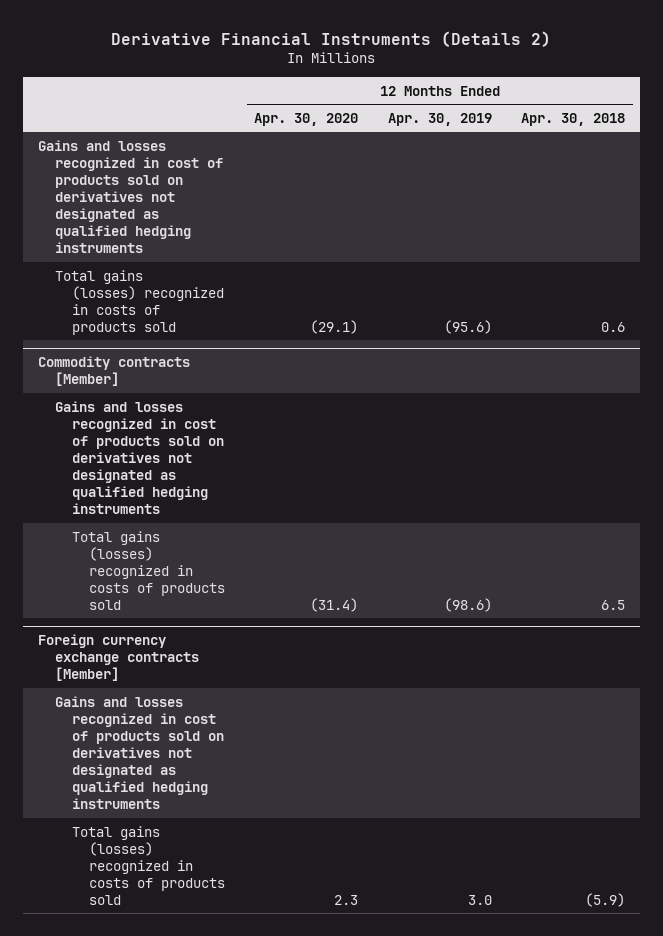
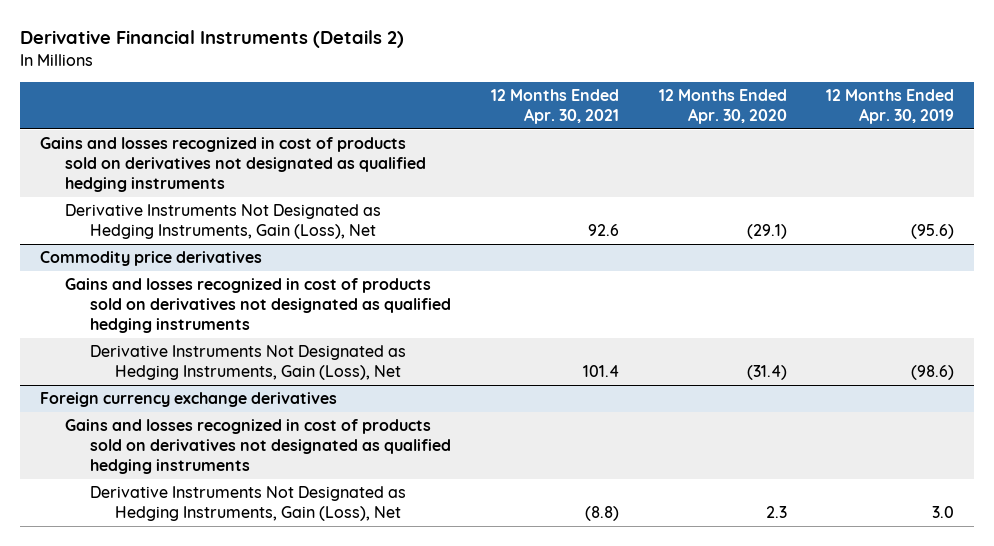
[521,112,626,126] Apr. 30, 2018 -> none
none -> [490,89,619,124] 12 Months Ended Apr. 30, 2021
[54,269,224,335] Total gains (losses) recognized in costs of products sold -> [64,204,381,240] Derivative Instruments Not Designated as Hedging Instruments, Gain (Loss), Net
[37,356,190,387] Commodity contracts [Member] -> [39,251,262,267] Commodity price derivatives
[71,530,226,611] Total gains (losses) recognized in costs of products sold -> [90,345,407,381] Derivative Instruments Not Designated as Hedging Instruments, Gain (Loss), Net
[37,634,199,682] Foreign currency exchange contracts [Member] -> [39,392,337,408] Foreign currency exchange derivatives
[71,825,226,906] Total gains (losses) recognized in costs of products sold -> [90,486,407,522] Derivative Instruments Not Designated as Hedging Instruments, Gain (Loss), Net

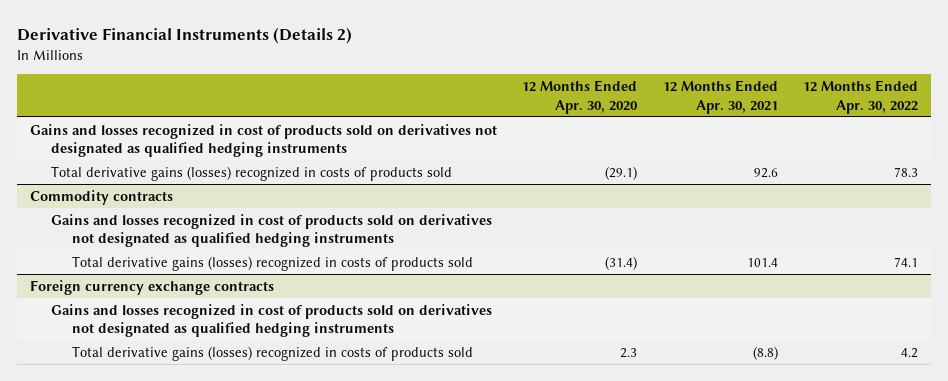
[826,89,955,124] 12 Months Ended Apr. 30, 2019 -> none
none -> [803,80,919,114] 12 Months Ended Apr. 30, 2022
[64,204,381,240] Derivative Instruments Not Designated as Hedging Instruments, Gain (Loss), Net -> [51,165,453,181] Total derivative gains (losses) recognized in costs of products sold
[39,251,262,267] Commodity price derivatives -> [29,189,173,205] Commodity contracts
[90,345,407,381] Derivative Instruments Not Designated as Hedging Instruments, Gain (Loss), Net -> [72,255,474,271] Total derivative gains (losses) recognized in costs of products sold
[39,392,337,408] Foreign currency exchange derivatives -> [29,279,274,295] Foreign currency exchange contracts
[90,486,407,522] Derivative Instruments Not Designated as Hedging Instruments, Gain (Loss), Net -> [72,345,474,361] Total derivative gains (losses) recognized in costs of products sold

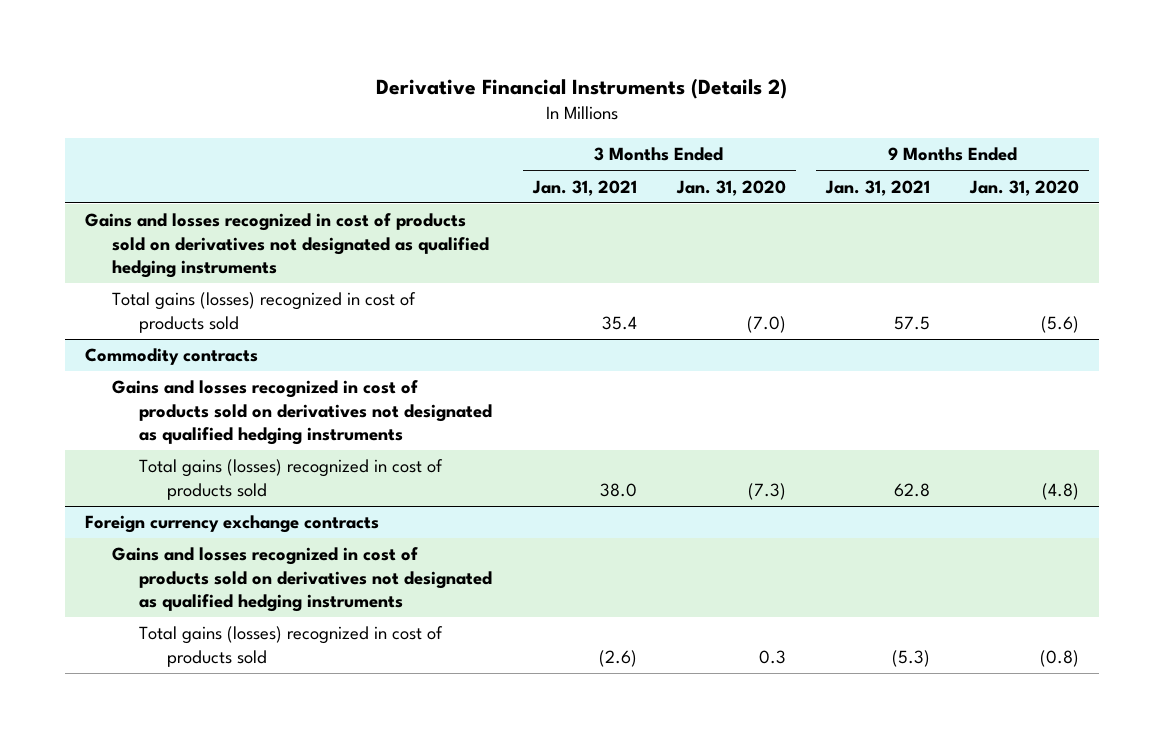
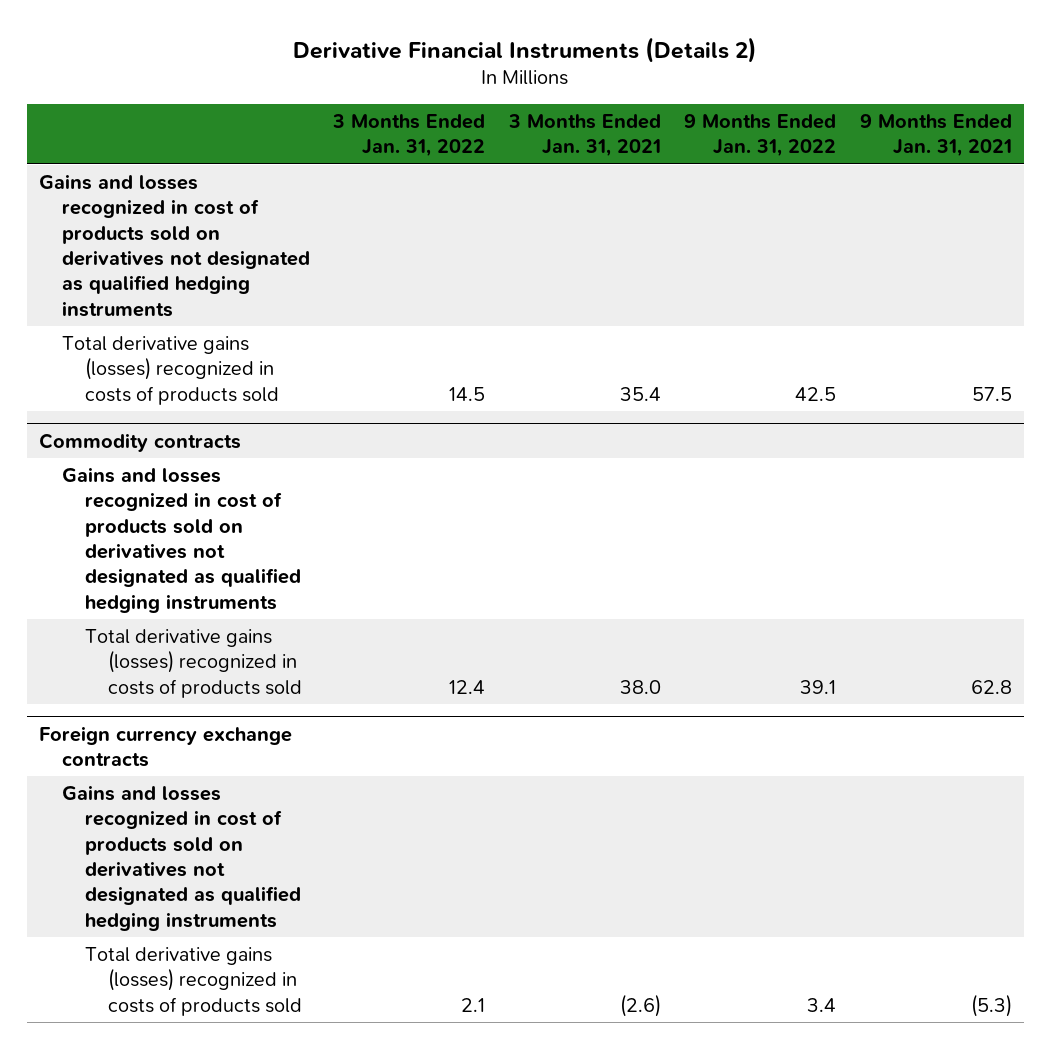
[675,179,786,196] Jan. 31, 2020 -> none
[969,179,1080,196] Jan. 31, 2020 -> none
none -> [332,114,486,158] 3 Months Ended Jan. 31, 2022
none -> [684,114,837,158] 9 Months Ended Jan. 31, 2022
[112,292,417,333] Total gains (losses) recognized in cost of products sold -> [61,335,279,405] Total derivative gains (losses) recognized in costs of products sold
[139,459,444,500] Total gains (losses) recognized in cost of products sold -> [84,628,302,698] Total derivative gains (losses) recognized in costs of products sold
[139,626,444,667] Total gains (losses) recognized in cost of products sold -> [84,946,302,1016] Total derivative gains (losses) recognized in costs of products sold

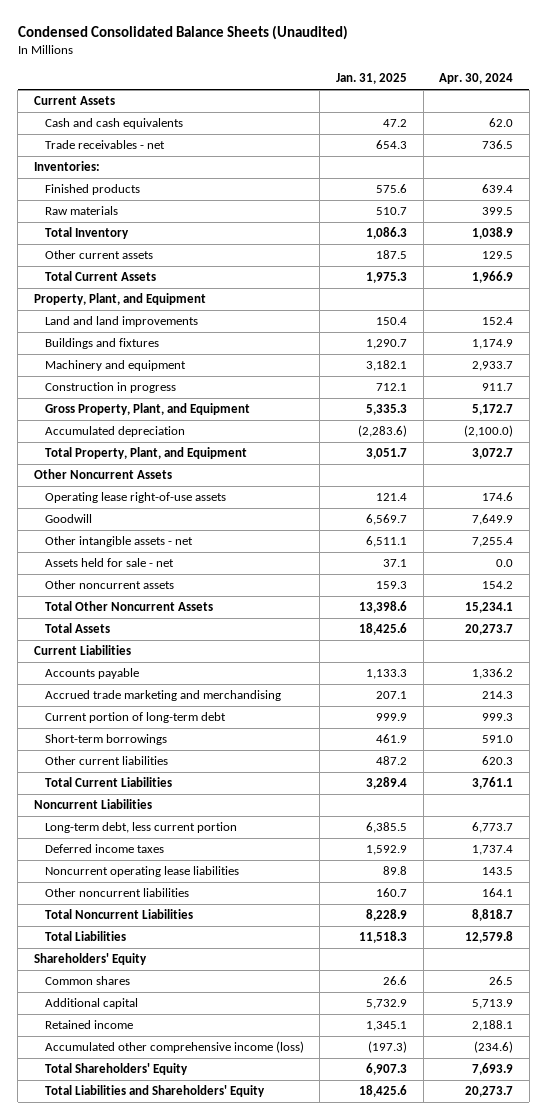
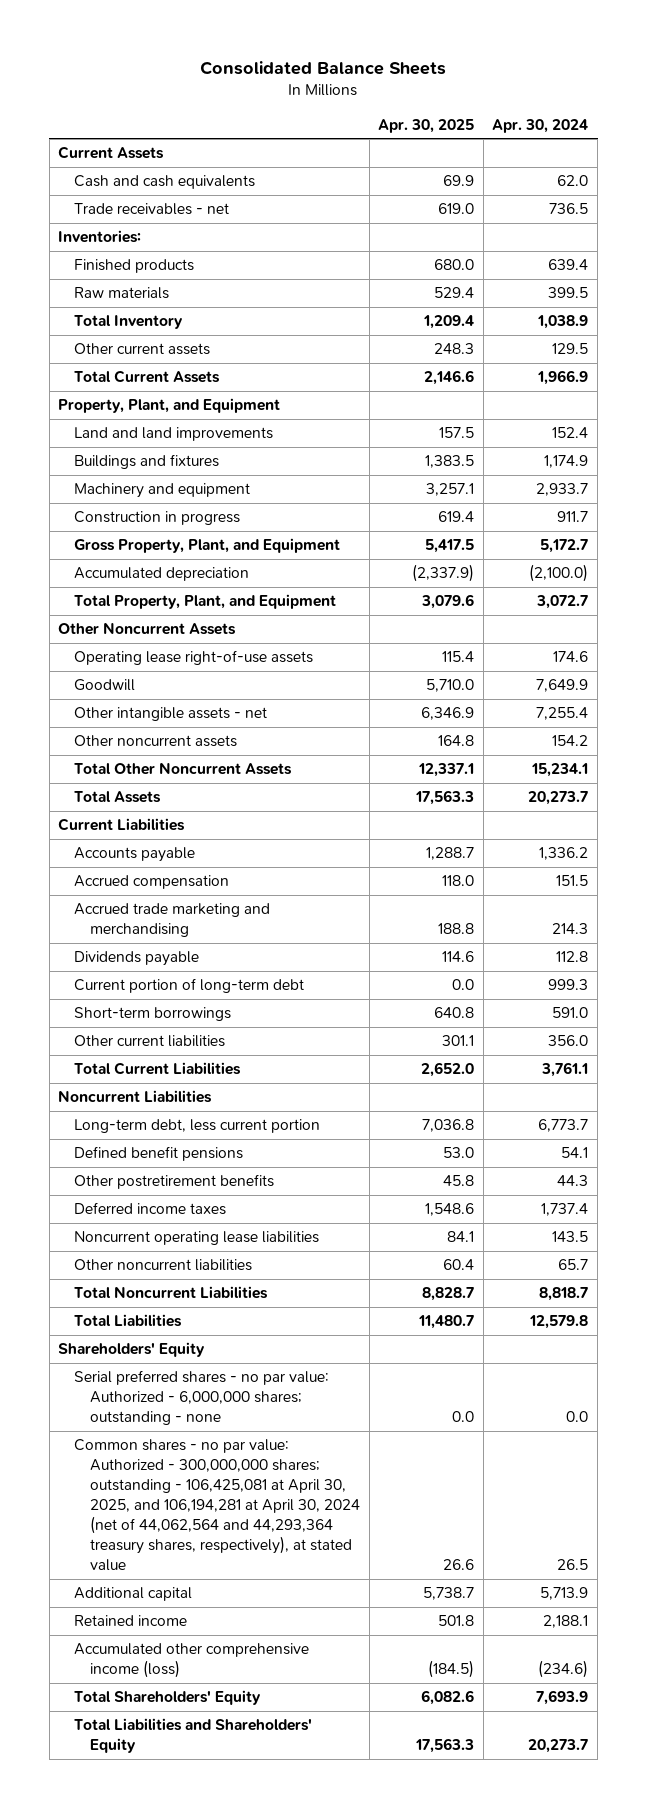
[17,25,348,41] Condensed Consolidated Balance Sheets (Unaudited) -> [200,60,447,75] Consolidated Balance Sheets
[336,73,408,85] Jan. 31, 2025 -> none
none -> [378,118,475,133] Apr. 30, 2025
[44,558,174,568] Assets held for sale - net -> none
none -> [74,875,230,890] Accrued compensation
none -> [74,951,200,967] Dividends payable
[482,756,514,766] 620.3 -> [548,1035,589,1047] 356.0
none -> [74,1146,244,1162] Defined benefit pensions
none -> [74,1174,275,1190] Other postretirement benefits
[482,888,514,898] 164.1 -> [558,1259,589,1271] 65.7
none -> [74,1370,330,1426] Serial preferred shares - no par value: Authorized - 6,000,000 shares; outstanding - none
[44,976,130,986] Common shares -> [74,1439,361,1572] Common shares - no par value: Authorized - 300,000,000 shares; outstanding - 106,425,081 at April 30, 2025, and 106,194,281 at April 30, 2024 (net of 44,062,564 and 44,293,364 treasury shares, respectively), at stated value

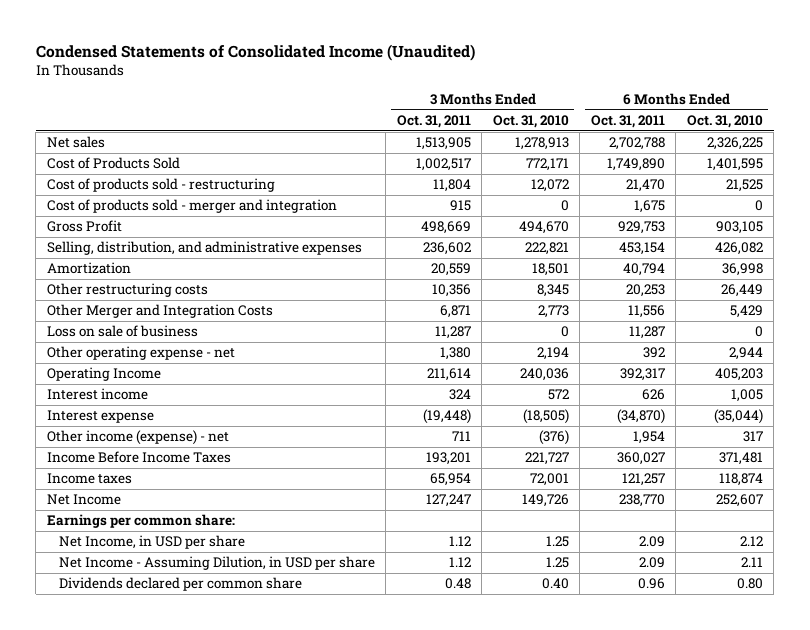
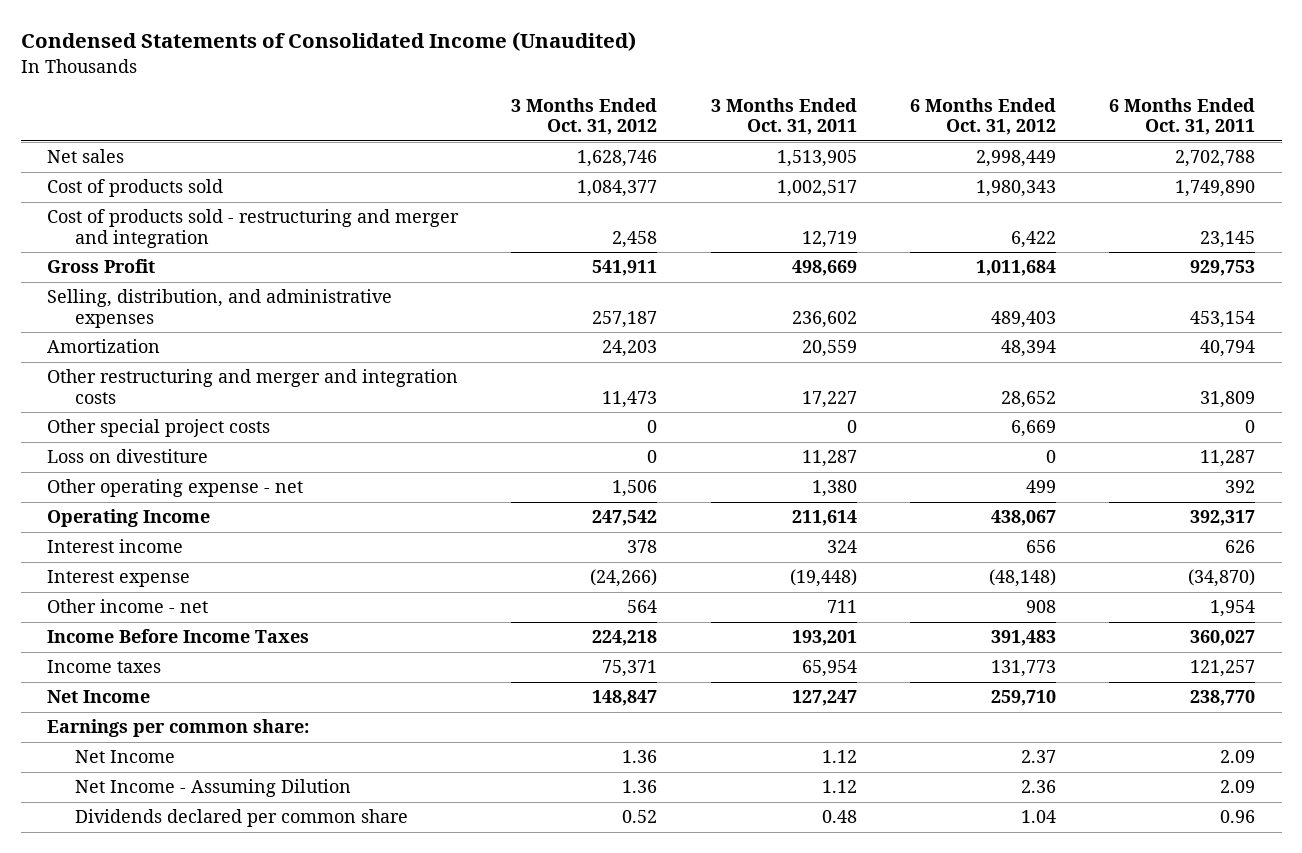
[492,114,569,128] Oct. 31, 2010 -> none
[686,114,763,128] Oct. 31, 2010 -> none
none -> [511,97,658,136] 3 Months Ended Oct. 31, 2012
none -> [909,97,1056,136] 6 Months Ended Oct. 31, 2012
[46,178,275,193] Cost of products sold - restructuring -> none
[46,157,180,170] Cost of Products Sold -> [47,179,224,198] Cost of products sold
[46,199,337,214] Cost of products sold - merger and integration -> [47,209,460,249] Cost of products sold - restructuring and merger and integration
[449,200,471,212] 915 -> [801,231,857,249] 12,719
[633,200,665,214] 1,675 -> [1199,231,1255,249] 23,145
[46,283,208,298] Other restructuring costs -> none
[46,304,273,319] Other Merger and Integration Costs -> [47,369,459,405] Other restructuring and merger and integration costs
[439,305,471,319] 6,871 -> [801,391,857,409] 17,227
[627,305,665,319] 11,556 -> [1199,391,1255,409] 31,809
none -> [47,419,271,438] Other special project costs
[46,325,198,338] Loss on sale of business -> [47,449,209,464] Loss on divestiture
[46,430,229,446] Other income (expense) - net -> [47,599,209,614] Other income - net
[58,535,245,550] Net Income, in USD per share -> [74,750,175,764] Net Income
[58,556,375,571] Net Income - Assuming Dilution, in USD per share -> [74,779,351,798] Net Income - Assuming Dilution

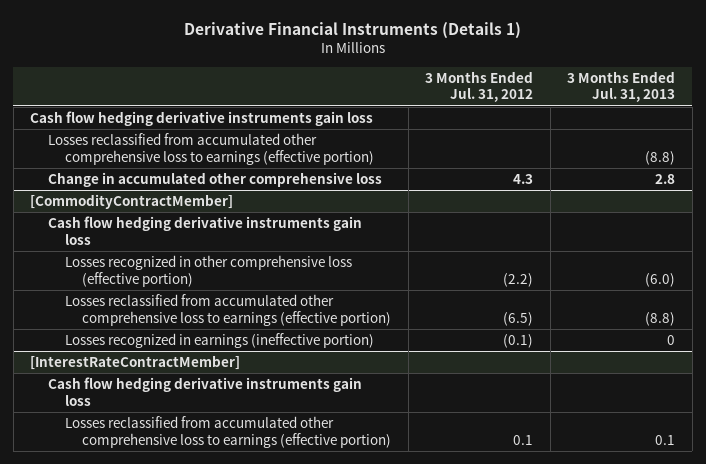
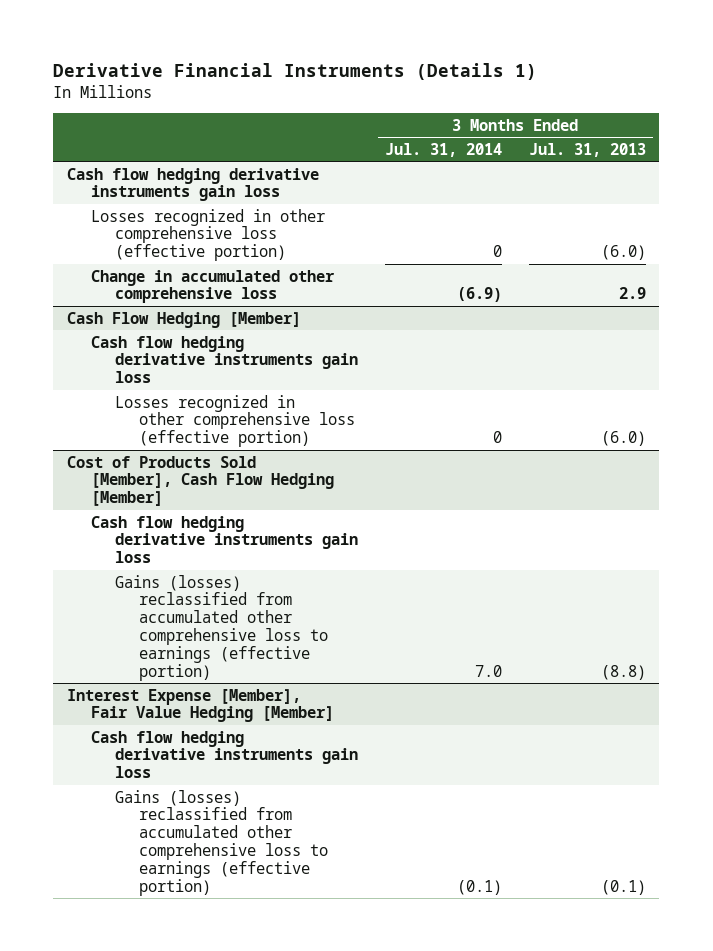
[425,70,534,103] 3 Months Ended Jul. 31, 2012 -> none
none -> [384,142,502,157] Jul. 31, 2014
[47,133,374,165] Losses reclassified from accumulated other comprehensive loss to earnings (effective portion) -> none
[30,194,234,210] [CommodityContractMember] -> none
none -> [90,208,325,262] Losses recognized in other comprehensive loss (effective portion)
[655,174,676,185] 2.8 -> [618,287,646,300] 2.9
none -> [66,311,301,328] Cash Flow Hedging [Member]
[64,294,392,326] Losses reclassified from accumulated other comprehensive loss to earnings (effective portion) -> none
[64,333,374,349] Losses recognized in earnings (ineffective portion) -> none
[30,355,241,371] [InterestRateContractMember] -> none
none -> [66,455,334,507] Cost of Products Sold [Member], Cash Flow Hedging [Member]
[64,416,392,448] Losses reclassified from accumulated other comprehensive loss to earnings (effective portion) -> [115,574,329,681] Gains (losses) reclassified from accumulated other comprehensive loss to earnings (effective portion)
[655,434,676,445] 0.1 -> [600,664,646,680] (8.8)
none -> [66,688,334,723] Interest Expense [Member], Fair Value Hedging [Member]
none -> [90,730,359,779] Cash flow hedging derivative instruments gain loss
none -> [115,789,329,896] Gains (losses) reclassified from accumulated other comprehensive loss to earnings (effective portion)

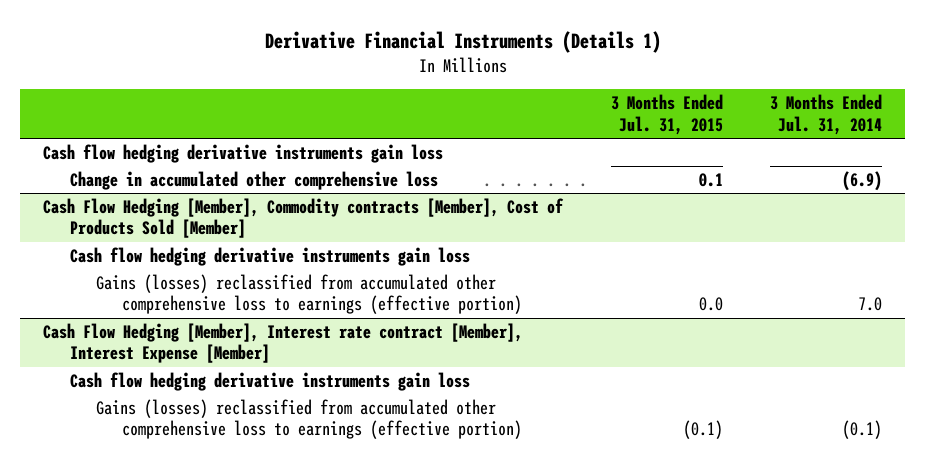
[528,142,646,157] Jul. 31, 2013 -> none
none -> [610,94,723,135] 3 Months Ended Jul. 31, 2015
[90,208,325,262] Losses recognized in other comprehensive loss (effective portion) -> none
[66,311,301,328] Cash Flow Hedging [Member] -> none
[90,335,359,384] Cash flow hedging derivative instruments gain loss -> none
[115,394,356,448] Losses recognized in other comprehensive loss (effective portion) -> none
[66,455,334,507] Cost of Products Sold [Member], Cash Flow Hedging [Member] -> [43,197,565,239] Cash Flow Hedging [Member], Commodity contracts [Member], Cost of Products Sold [Member]
[66,688,334,723] Interest Expense [Member], Fair Value Hedging [Member] -> none
none -> [43,322,524,364] Cash Flow Hedging [Member], Interest rate contract [Member], Interest Expense [Member]

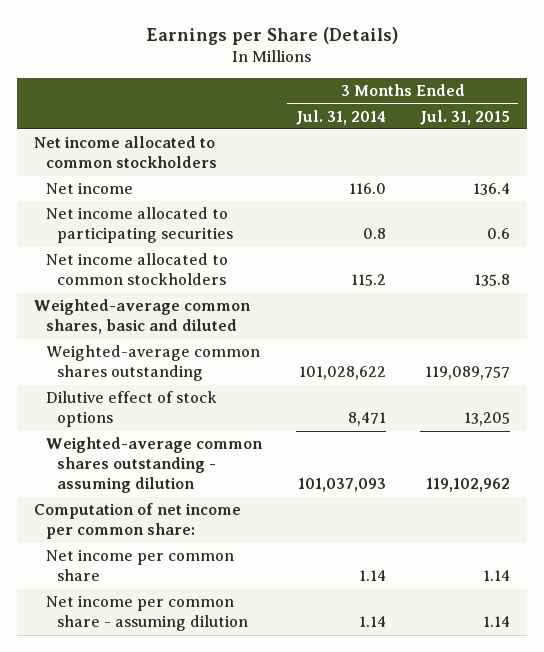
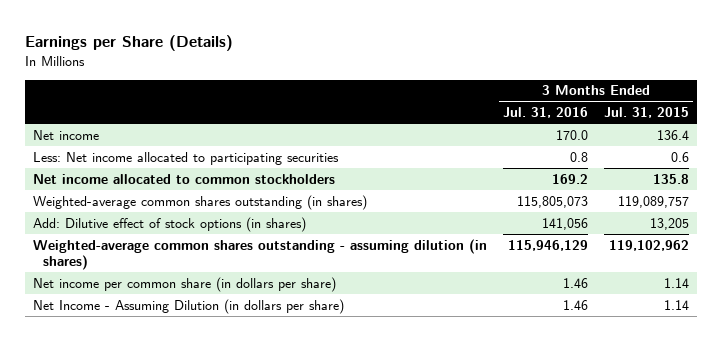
[295,109,386,125] Jul. 31, 2014 -> none
none -> [502,107,588,119] Jul. 31, 2016
[33,136,217,169] Net income allocated to common stockholders -> none
[45,207,234,244] Net income allocated to participating securities -> [33,151,340,165] Less: Net income allocated to participating securities
[33,299,251,335] Weighted-average common shares, basic and diluted -> none
[33,503,241,540] Computation of net income per common share: -> none
[45,345,260,382] Weighted-average common shares outstanding -> [33,194,368,210] Weighted-average common shares outstanding (in shares)
[45,391,217,428] Dilutive effect of stock options -> [33,216,307,232] Add: Dilutive effect of stock options (in shares)
[45,437,263,494] Weighted-average common shares outstanding - assuming dilution -> [33,238,488,271] Weighted-average common shares outstanding - assuming dilution (in shares)
[45,549,234,582] Net income per common share -> [33,276,337,292] Net income per common share (in dollars per share)
[45,595,249,632] Net income per common share - assuming dilution -> [33,298,345,314] Net Income - Assuming Dilution (in dollars per share)

